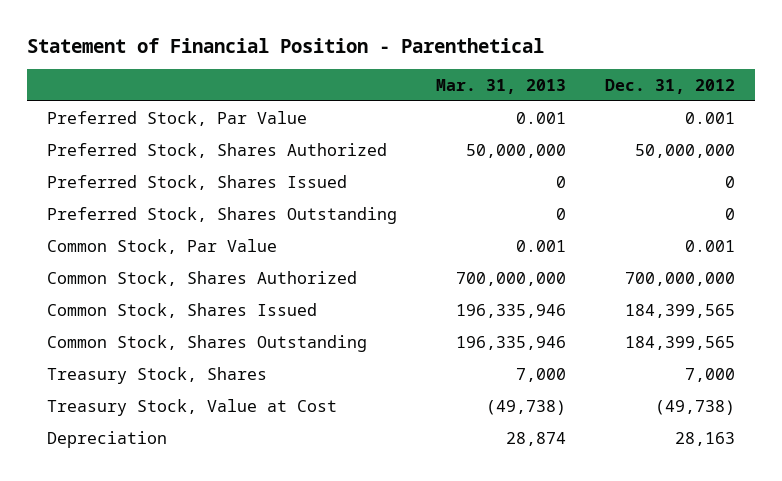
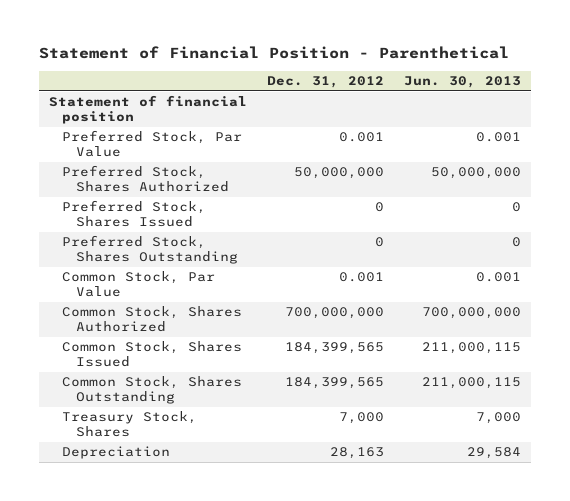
[436,78,567,94] Mar. 31, 2013 -> none
none -> [403,76,521,89] Jun. 30, 2013
none -> [49,95,248,125] Statement of financial position
[46,398,337,416] Treasury Stock, Value at Cost -> none

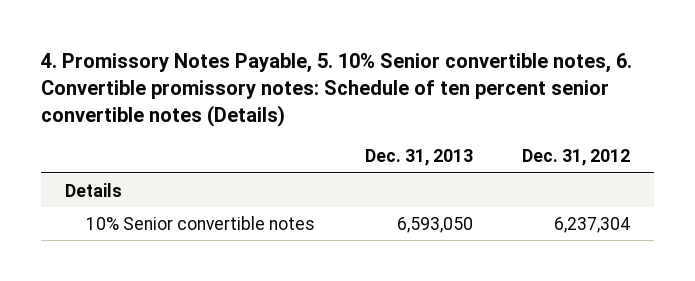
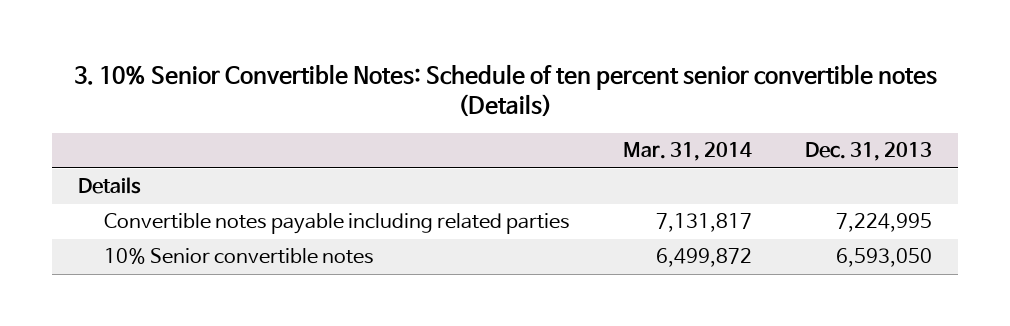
[40,52,632,127] 4. Promissory Notes Payable, 5. 10% Senior convertible notes, 6. Convertible promissory notes: Schedule of ten percent senior convertible notes (Details) -> [73,63,937,118] 3. 10% Senior Convertible Notes: Schedule of ten percent senior convertible notes (Details)
[521,149,630,167] Dec. 31, 2012 -> none
none -> [622,142,752,162] Mar. 31, 2014
none -> [104,213,571,235] Convertible notes payable including related parties

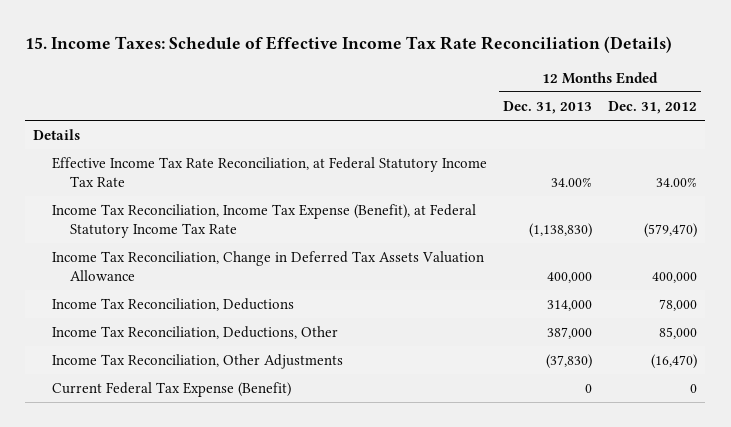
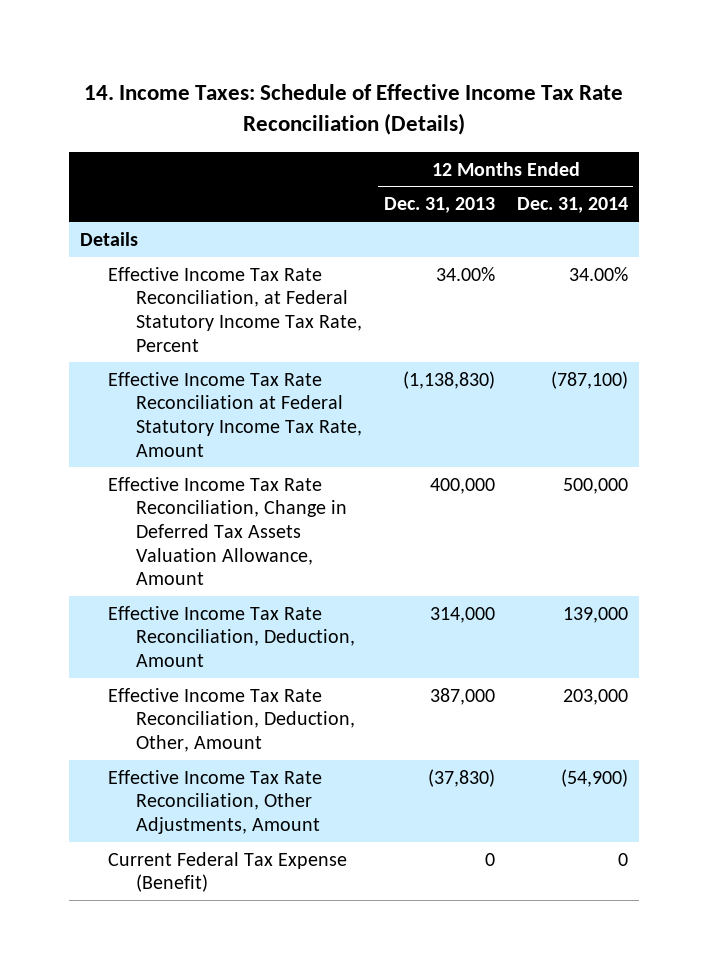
[25,35,673,53] 15. Income Taxes: Schedule of Effective Income Tax Rate Reconciliation (Details) -> [83,84,623,136] 14. Income Taxes: Schedule of Effective Income Tax Rate Reconciliation (Details)
[608,100,698,114] Dec. 31, 2012 -> none
none -> [516,197,628,214] Dec. 31, 2014
[51,156,487,187] Effective Income Tax Rate Reconciliation, at Federal Statutory Income Tax Rate -> [107,266,362,352] Effective Income Tax Rate Reconciliation, at Federal Statutory Income Tax Rate, Percent
[51,203,476,238] Income Tax Reconciliation, Income Tax Expense (Benefit), at Federal Statutory Income Tax Rate -> [107,371,362,457] Effective Income Tax Rate Reconciliation at Federal Statutory Income Tax Rate, Amount
[51,250,484,281] Income Tax Reconciliation, Change in Deferred Tax Assets Valuation Allowance -> [107,476,347,586] Effective Income Tax Rate Reconciliation, Change in Deferred Tax Assets Valuation Allowance, Amount
[51,297,294,311] Income Tax Reconciliation, Deductions -> [107,605,355,668] Effective Income Tax Rate Reconciliation, Deduction, Amount
[51,325,338,339] Income Tax Reconciliation, Deductions, Other -> [107,687,355,753] Effective Income Tax Rate Reconciliation, Deduction, Other, Amount
[51,353,343,369] Income Tax Reconciliation, Other Adjustments -> [107,769,322,835] Effective Income Tax Rate Reconciliation, Other Adjustments, Amount

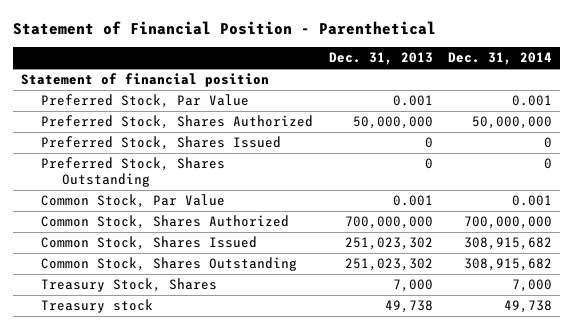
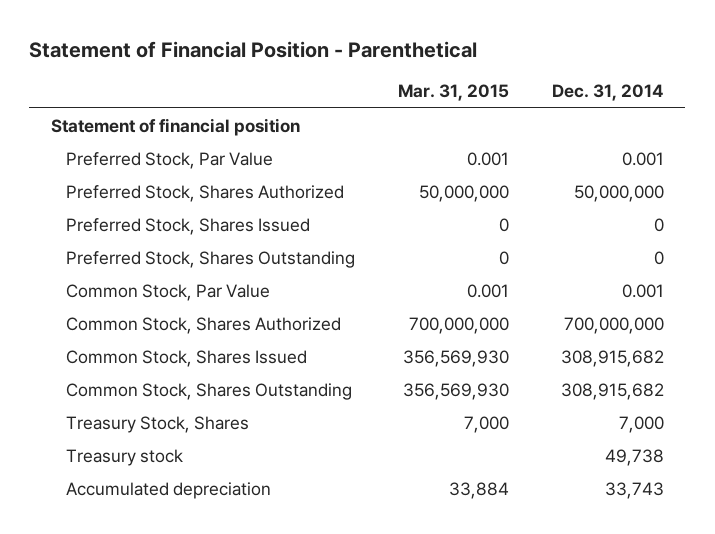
[328,52,433,66] Dec. 31, 2013 -> none
none -> [397,84,509,102] Mar. 31, 2015
none -> [65,481,271,499] Accumulated depreciation

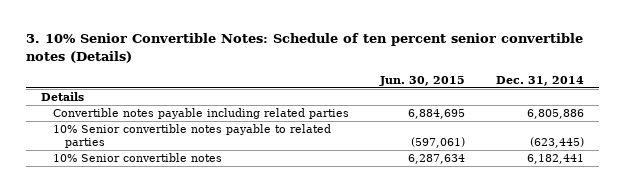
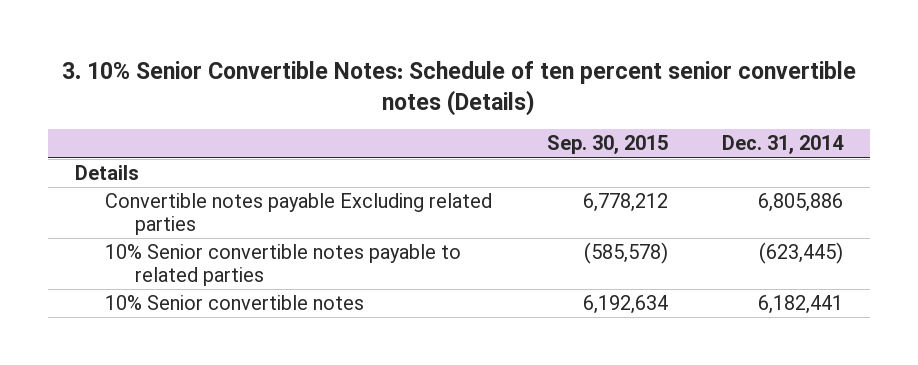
[379,75,466,86] Jun. 30, 2015 -> none
none -> [546,135,668,155] Sep. 30, 2015
[53,107,350,119] Convertible notes payable including related parties -> [105,193,493,236] Convertible notes payable Excluding related parties

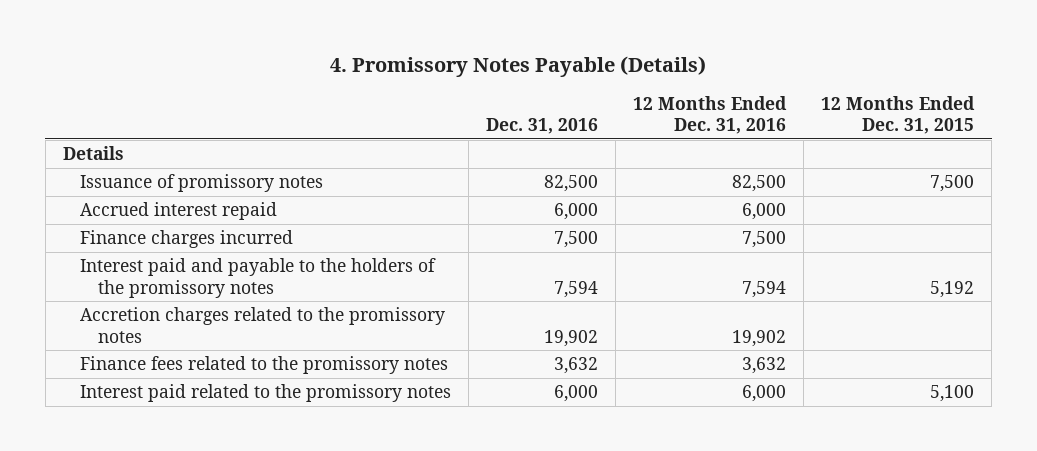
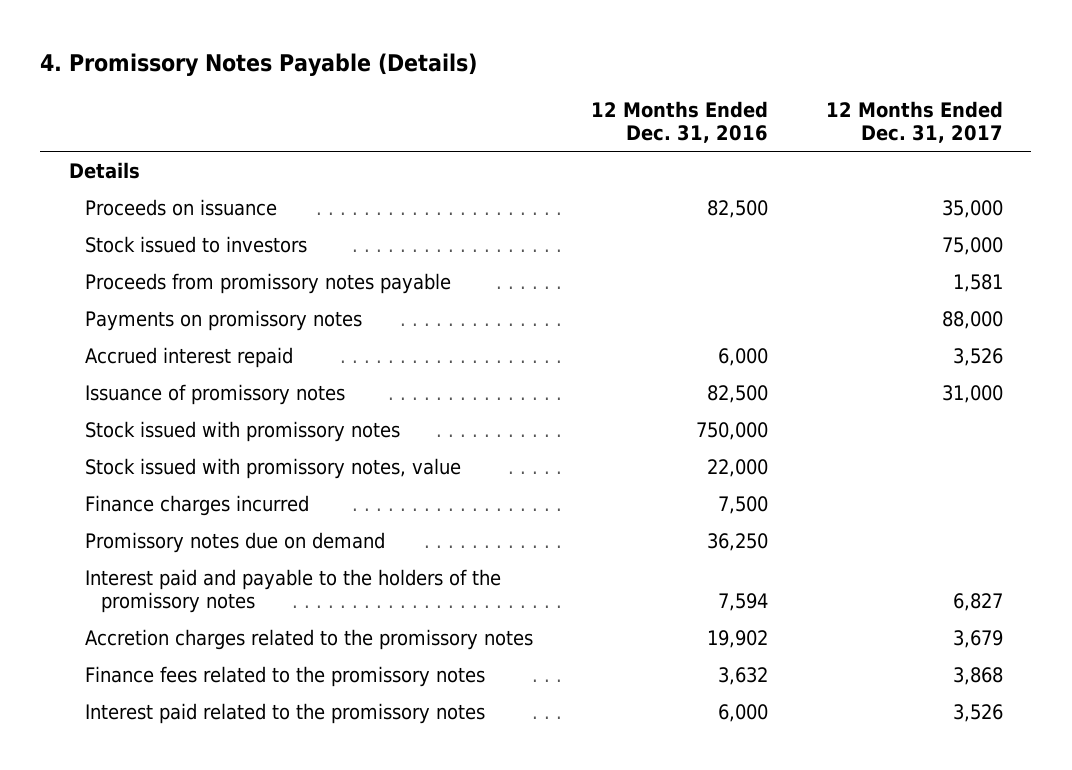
[486,118,599,135] Dec. 31, 2016 -> none
[821,95,976,135] 12 Months Ended Dec. 31, 2015 -> none
none -> [825,100,1003,144] 12 Months Ended Dec. 31, 2017
none -> [85,198,278,216] Proceeds on issuance
none -> [85,235,308,253] Stock issued to investors
none -> [85,272,452,294] Proceeds from promissory notes payable
none -> [85,309,363,331] Payments on promissory notes
[80,174,324,193] Issuance of promissory notes -> [85,383,346,405] Issuance of promissory notes
none -> [85,420,401,442] Stock issued with promissory notes
none -> [85,457,462,479] Stock issued with promissory notes, value
none -> [85,531,386,553] Promissory notes due on demand

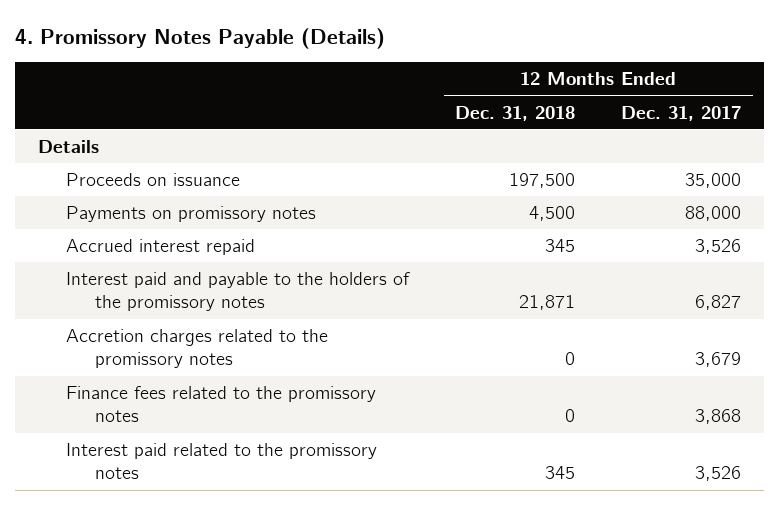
[590,100,768,144] 12 Months Ended Dec. 31, 2016 -> none
none -> [455,105,576,121] Dec. 31, 2018
[85,235,308,253] Stock issued to investors -> none
[85,272,452,294] Proceeds from promissory notes payable -> none
[85,383,346,405] Issuance of promissory notes -> none
[85,420,401,442] Stock issued with promissory notes -> none
[85,457,462,479] Stock issued with promissory notes, value -> none
[85,494,310,516] Finance charges incurred -> none
[85,531,386,553] Promissory notes due on demand -> none

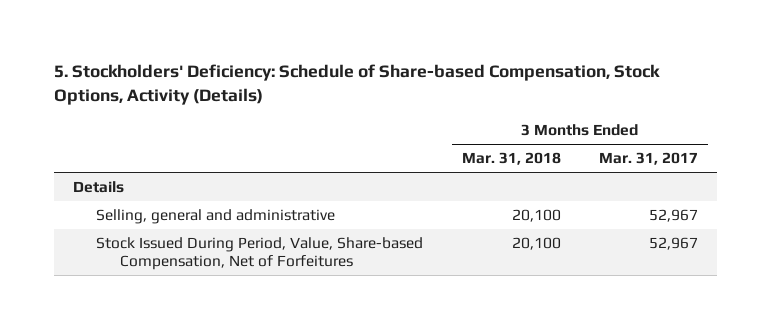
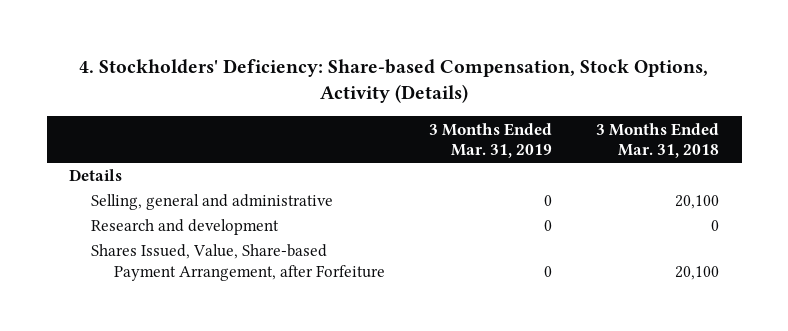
[53,64,660,106] 5. Stockholders' Deficiency: Schedule of Share-based Compensation, Stock Options, Activity (Details) -> [79,59,709,104] 4. Stockholders' Deficiency: Share-based Compensation, Stock Options, Activity (Details)
[598,152,698,166] Mar. 31, 2017 -> none
none -> [429,122,553,159] 3 Months Ended Mar. 31, 2019
none -> [91,219,280,236] Research and development
[96,236,424,271] Stock Issued During Period, Value, Share-based Compensation, Net of Forfeitures -> [91,244,385,281] Shares Issued, Value, Share-based Payment Arrangement, after Forfeiture

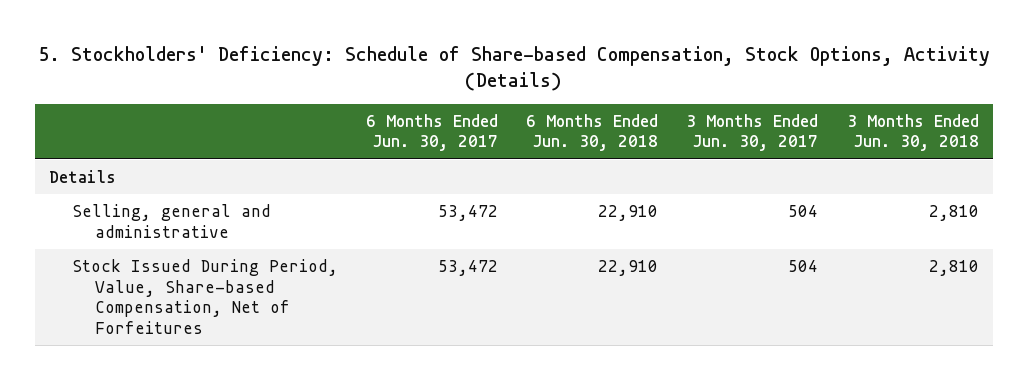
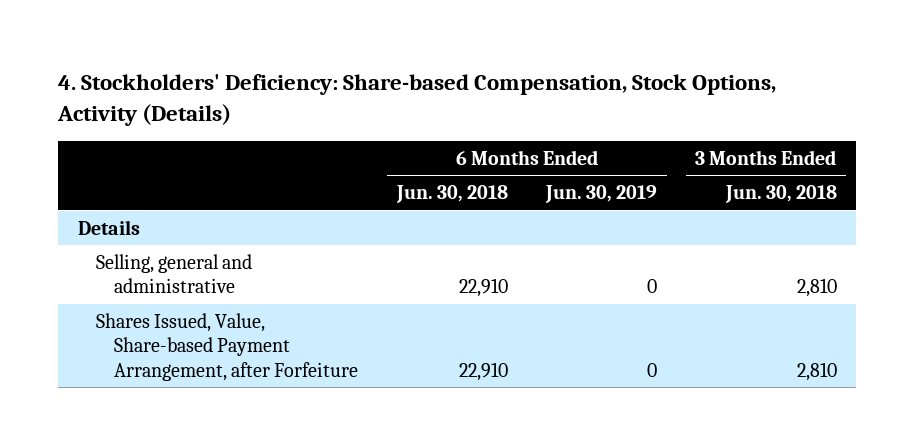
[37,45,990,91] 5. Stockholders' Deficiency: Schedule of Share-based Compensation, Stock Options, Activity (Details) -> [57,73,777,126] 4. Stockholders' Deficiency: Share-based Compensation, Stock Options, Activity (Details)
[366,113,499,152] 6 Months Ended Jun. 30, 2017 -> none
[686,113,819,152] 3 Months Ended Jun. 30, 2017 -> none
none -> [545,185,658,204] Jun. 30, 2019
[71,258,338,335] Stock Issued During Period, Value, Share-based Compensation, Net of Forfeitures -> [95,313,359,381] Shares Issued, Value, Share-based Payment Arrangement, after Forfeiture

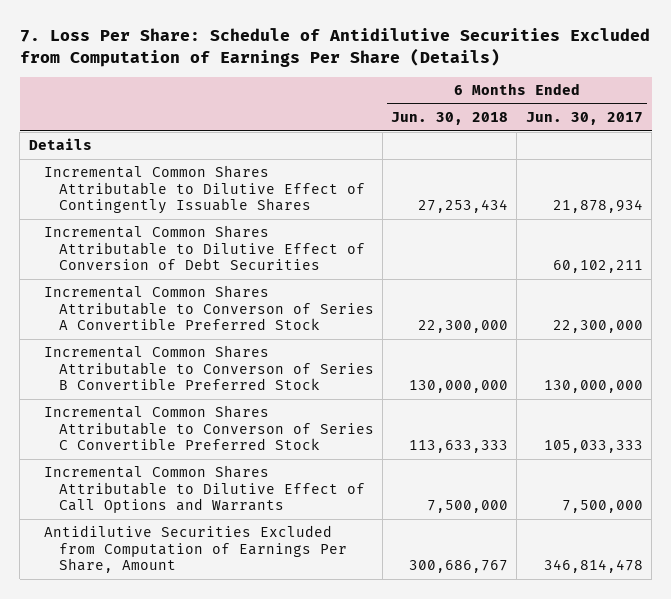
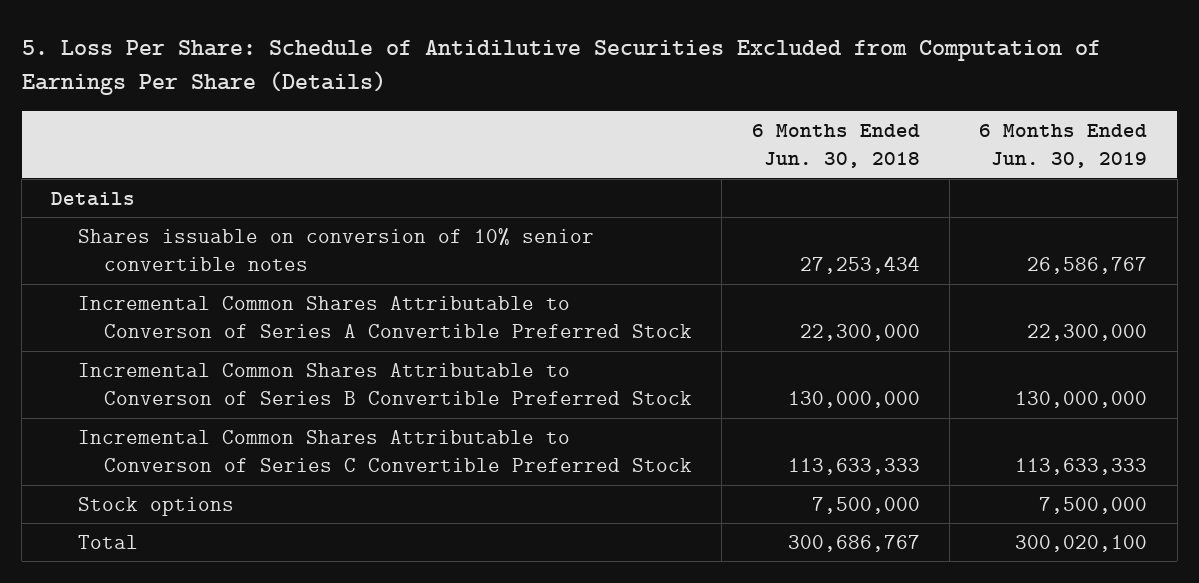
[19,28,650,67] 7. Loss Per Share: Schedule of Antidilutive Securities Excluded from Computation of Earnings Per Share (Details) -> [21,40,1101,96] 5. Loss Per Share: Schedule of Antidilutive Securities Excluded from Computation of Earnings Per Share (Details)
[525,112,643,126] Jun. 30, 2017 -> none
none -> [979,123,1148,169] 6 Months Ended Jun. 30, 2019
[43,225,365,271] Incremental Common Shares Attributable to Dilutive Effect of Conversion of Debt Securities -> none
[43,165,365,215] Incremental Common Shares Attributable to Dilutive Effect of Contingently Issuable Shares -> [77,227,594,272] Shares issuable on conversion of 10% senior convertible notes
[43,465,365,514] Incremental Common Shares Attributable to Dilutive Effect of Call Options and Warrants -> none
none -> [77,496,234,516] Stock options
[43,525,347,574] Antidilutive Securities Excluded from Computation of Earnings Per Share, Amount -> [77,534,138,549] Total

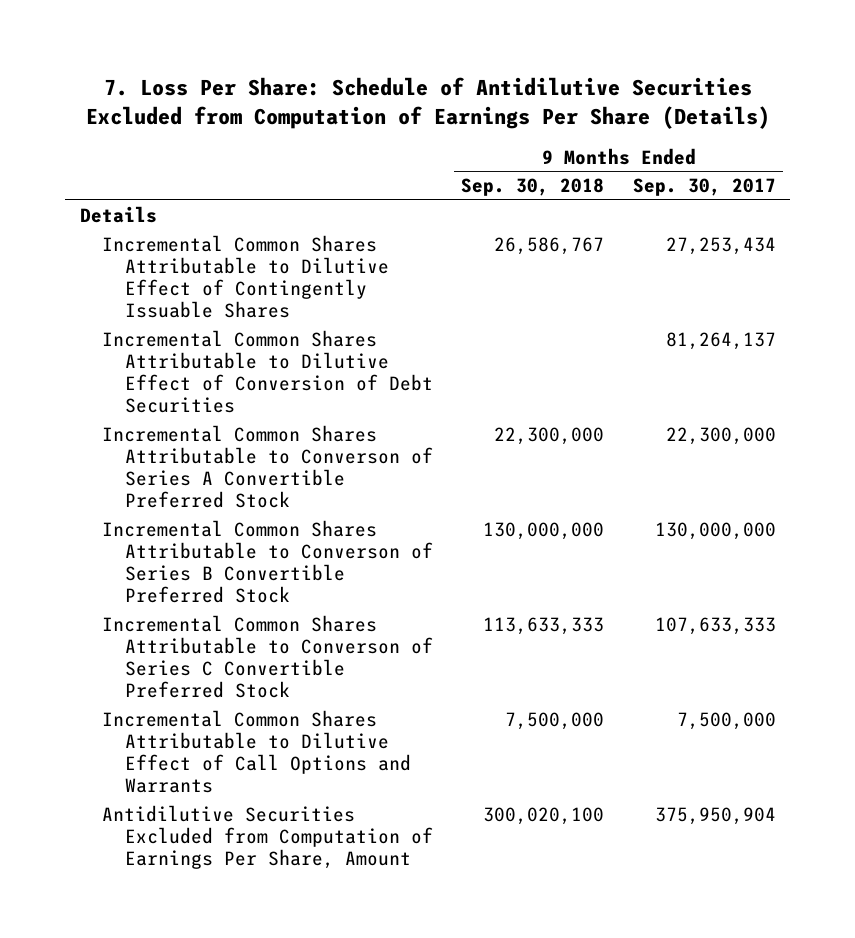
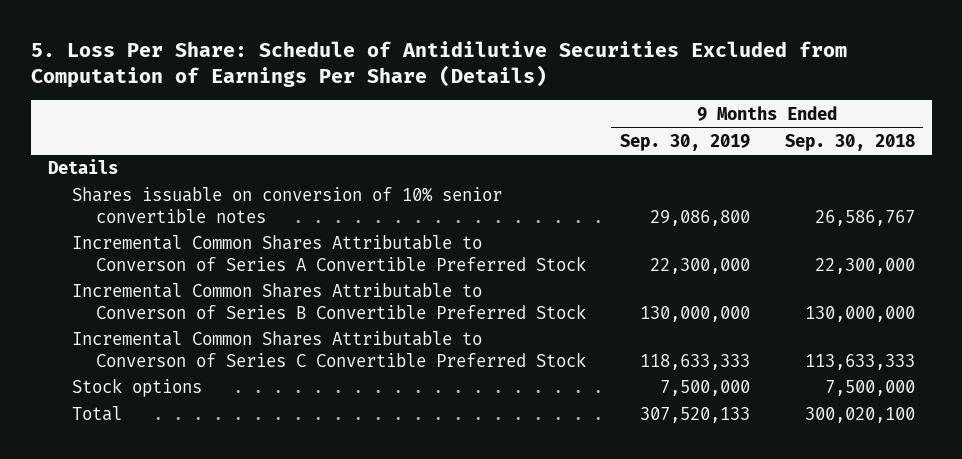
[85,76,770,129] 7. Loss Per Share: Schedule of Antidilutive Securities Excluded from Computation of Earnings Per Share (Details) -> [30,40,847,89] 5. Loss Per Share: Schedule of Antidilutive Securities Excluded from Computation of Earnings Per Share (Details)
[632,178,776,197] Sep. 30, 2017 -> none
none -> [620,133,751,151] Sep. 30, 2019
[102,329,433,414] Incremental Common Shares Attributable to Dilutive Effect of Conversion of Debt Securities -> none
[102,234,389,319] Incremental Common Shares Attributable to Dilutive Effect of Contingently Issuable Shares -> [71,187,502,223] Shares issuable on conversion of 10% senior convertible notes
[102,709,411,794] Incremental Common Shares Attributable to Dilutive Effect of Call Options and Warrants -> none
none -> [71,378,202,398] Stock options
[102,804,433,870] Antidilutive Securities Excluded from Computation of Earnings Per Share, Amount -> [71,406,122,422] Total

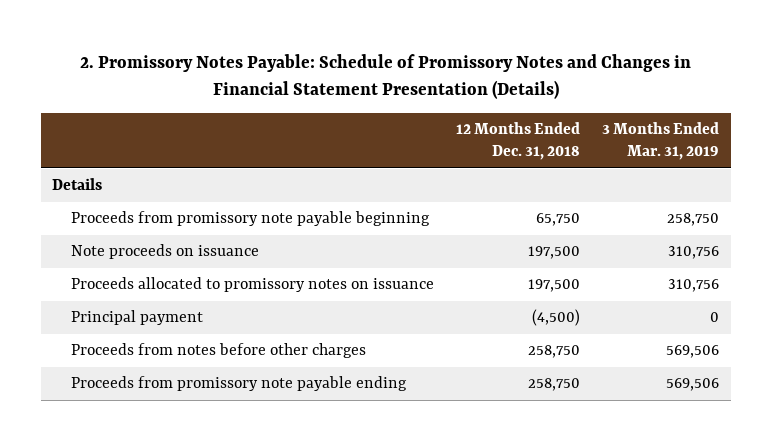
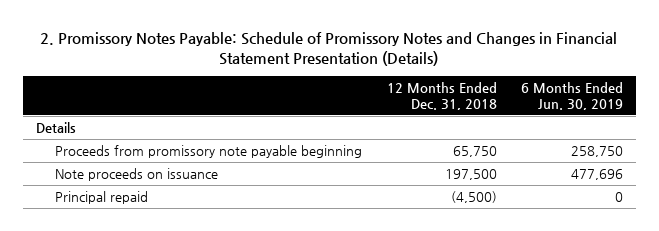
[602,122,720,161] 3 Months Ended Mar. 31, 2019 -> none
none -> [521,81,624,110] 6 Months Ended Jun. 30, 2019
[70,277,434,293] Proceeds allocated to promissory notes on issuance -> none
[70,343,366,359] Proceeds from notes before other charges -> none
[70,376,407,392] Proceeds from promissory note payable ending -> none
[70,310,203,326] Principal payment -> [55,190,149,204] Principal repaid

